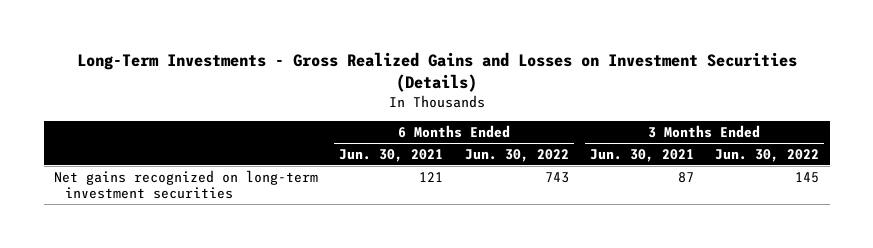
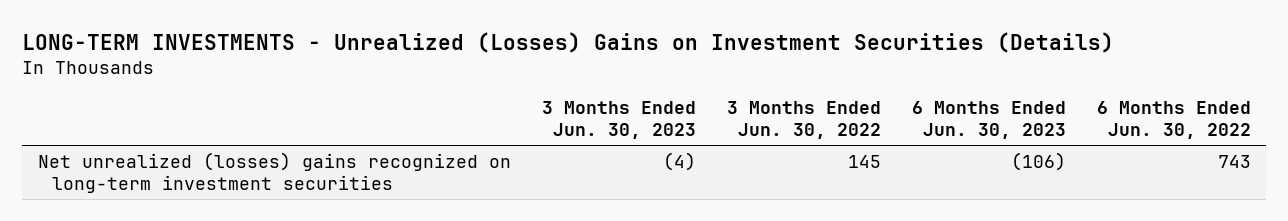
[76,51,797,92] Long-Term Investments - Gross Realized Gains and Losses on Investment Securities (Details) -> [22,31,1115,53] LONG-TERM INVESTMENTS - Unrealized (Losses) Gains on Investment Securities (Details)
[339,148,444,162] Jun. 30, 2021 -> none
[589,148,694,162] Jun. 30, 2021 -> none
none -> [541,101,696,140] 3 Months Ended Jun. 30, 2023
none -> [911,101,1066,140] 6 Months Ended Jun. 30, 2023
[54,169,319,200] Net gains recognized on long-term investment securities -> [37,152,511,194] Net unrealized (losses) gains recognized on long-term investment securities

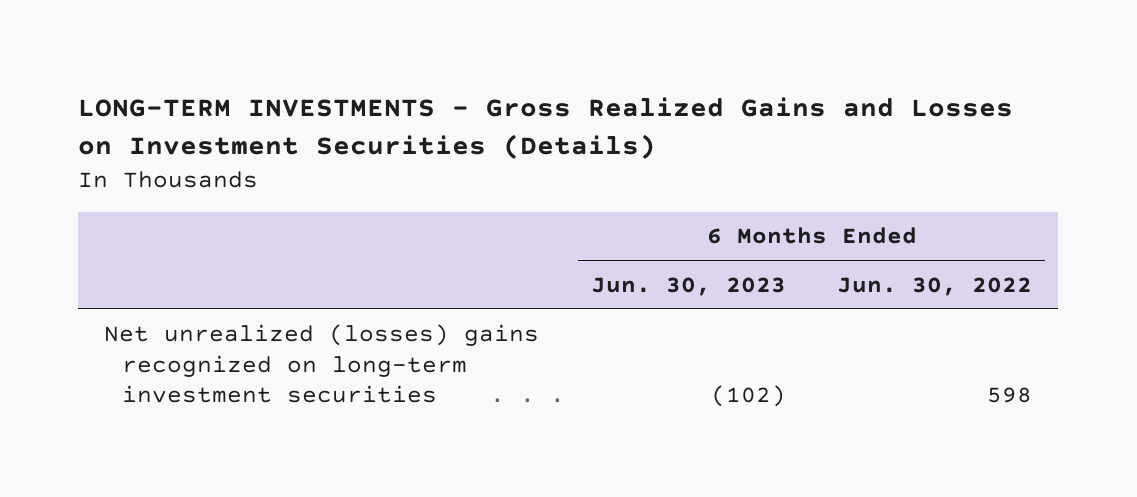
[22,31,1115,53] LONG-TERM INVESTMENTS - Unrealized (Losses) Gains on Investment Securities (Details) -> [78,97,1014,160] LONG-TERM INVESTMENTS - Gross Realized Gains and Losses on Investment Securities (Details)
[541,101,696,140] 3 Months Ended Jun. 30, 2023 -> none
[726,101,881,140] 3 Months Ended Jun. 30, 2022 -> none
[1010,152,1066,172] (106) -> [710,385,786,408] (102)
[1217,155,1251,169] 743 -> [987,387,1033,404] 598

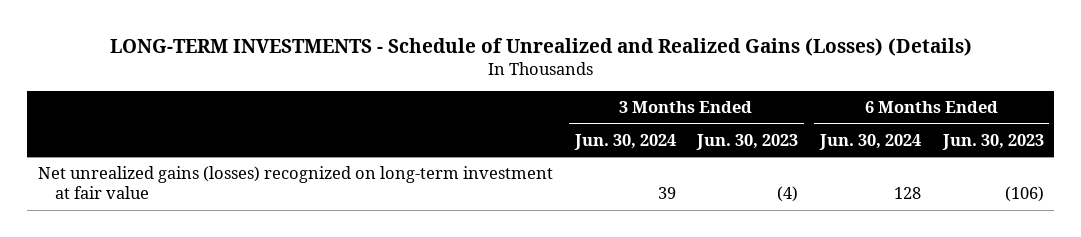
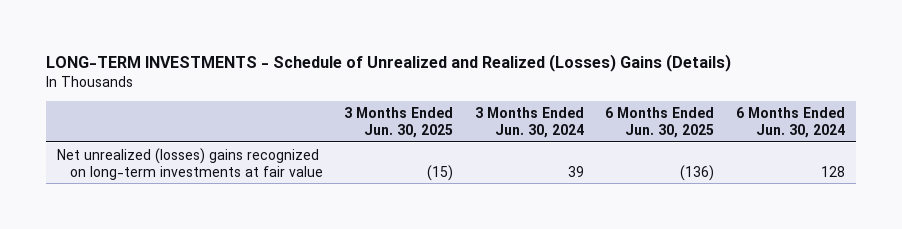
[109,37,972,56] LONG-TERM INVESTMENTS - Schedule of Unrealized and Realized Gains (Losses) (Details) -> [46,54,732,73] LONG-TERM INVESTMENTS - Schedule of Unrealized and Realized (Losses) Gains (Details)
[696,133,799,150] Jun. 30, 2023 -> none
[941,133,1044,150] Jun. 30, 2023 -> none
none -> [344,107,454,138] 3 Months Ended Jun. 30, 2025
none -> [605,107,715,138] 6 Months Ended Jun. 30, 2025
[37,166,553,200] Net unrealized gains (losses) recognized on long-term investment at fair value -> [57,147,323,180] Net unrealized (losses) gains recognized on long-term investments at fair value

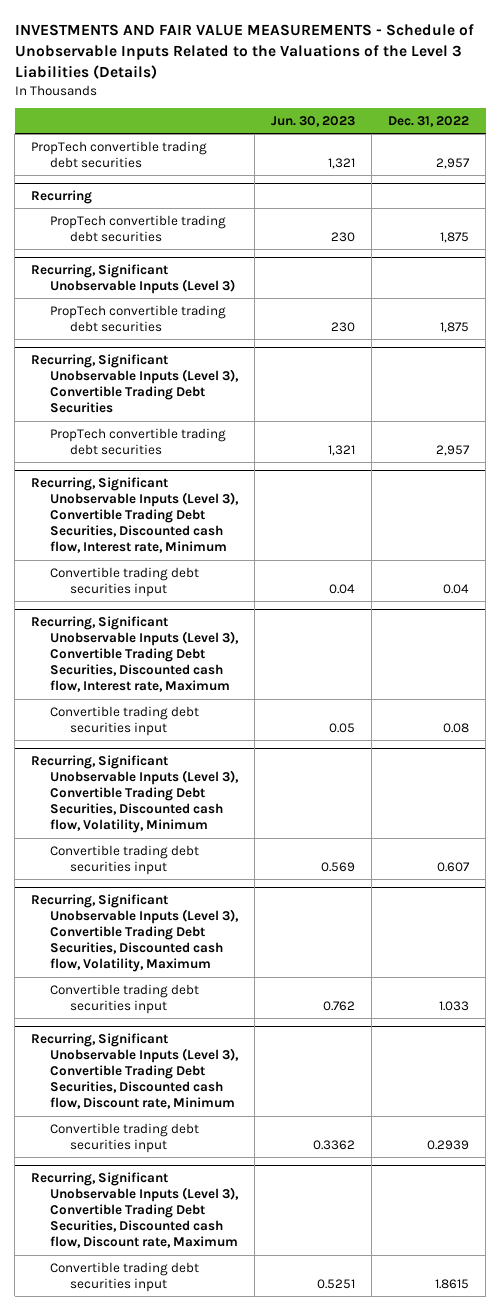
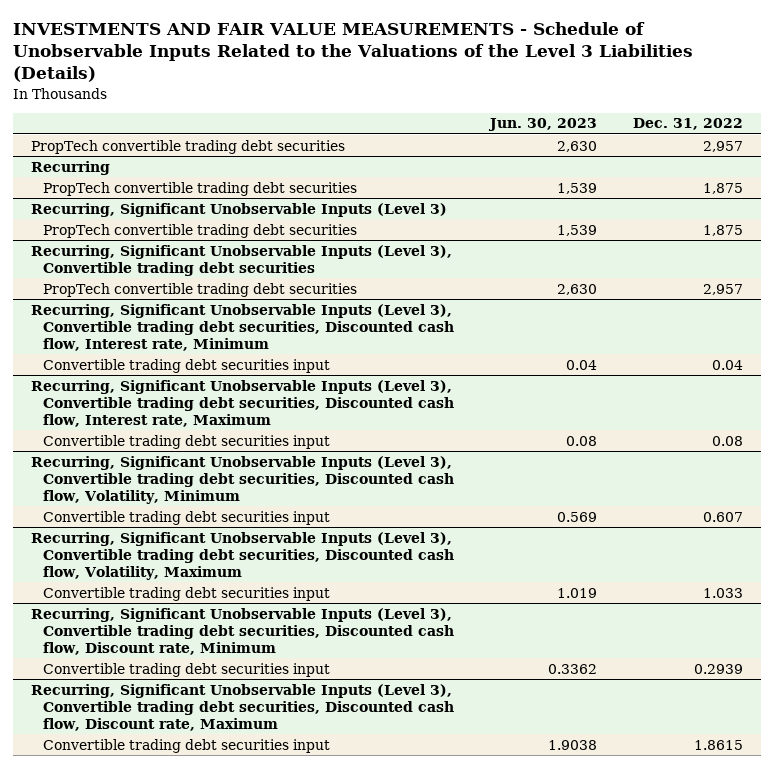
[328,157,356,169] 1,321 -> [557,140,598,152] 2,630
[331,231,356,242] 230 -> [557,182,598,194] 1,539
[331,321,356,332] 230 -> [557,224,598,236] 1,539
[30,353,240,414] Recurring, Significant Unobservable Inputs (Level 3), Convertible Trading Debt Securities -> [31,244,453,276] Recurring, Significant Unobservable Inputs (Level 3), Convertible trading debt securities
[328,444,356,456] 1,321 -> [557,283,598,295] 2,630
[30,476,240,554] Recurring, Significant Unobservable Inputs (Level 3), Convertible Trading Debt Securities, Discounted cash flow, Interest rate, Minimum -> [31,303,455,351] Recurring, Significant Unobservable Inputs (Level 3), Convertible trading debt securities, Discounted cash flow, Interest rate, Minimum
[30,615,240,693] Recurring, Significant Unobservable Inputs (Level 3), Convertible Trading Debt Securities, Discounted cash flow, Interest rate, Maximum -> [31,379,455,427] Recurring, Significant Unobservable Inputs (Level 3), Convertible trading debt securities, Discounted cash flow, Interest rate, Maximum
[329,722,356,733] 0.05 -> [566,435,598,446] 0.08
[30,754,240,834] Recurring, Significant Unobservable Inputs (Level 3), Convertible Trading Debt Securities, Discounted cash flow, Volatility, Minimum -> [31,455,455,504] Recurring, Significant Unobservable Inputs (Level 3), Convertible trading debt securities, Discounted cash flow, Volatility, Minimum
[30,893,240,973] Recurring, Significant Unobservable Inputs (Level 3), Convertible Trading Debt Securities, Discounted cash flow, Volatility, Maximum -> [31,531,455,580] Recurring, Significant Unobservable Inputs (Level 3), Convertible trading debt securities, Discounted cash flow, Volatility, Maximum
[323,1000,356,1011] 0.762 -> [557,587,598,598] 1.019
[30,1032,240,1110] Recurring, Significant Unobservable Inputs (Level 3), Convertible Trading Debt Securities, Discounted cash flow, Discount rate, Minimum -> [31,607,455,655] Recurring, Significant Unobservable Inputs (Level 3), Convertible trading debt securities, Discounted cash flow, Discount rate, Minimum
[30,1171,240,1249] Recurring, Significant Unobservable Inputs (Level 3), Convertible Trading Debt Securities, Discounted cash flow, Discount rate, Maximum -> [31,683,455,731] Recurring, Significant Unobservable Inputs (Level 3), Convertible trading debt securities, Discounted cash flow, Discount rate, Maximum
[317,1278,356,1289] 0.5251 -> [548,739,598,750] 1.9038

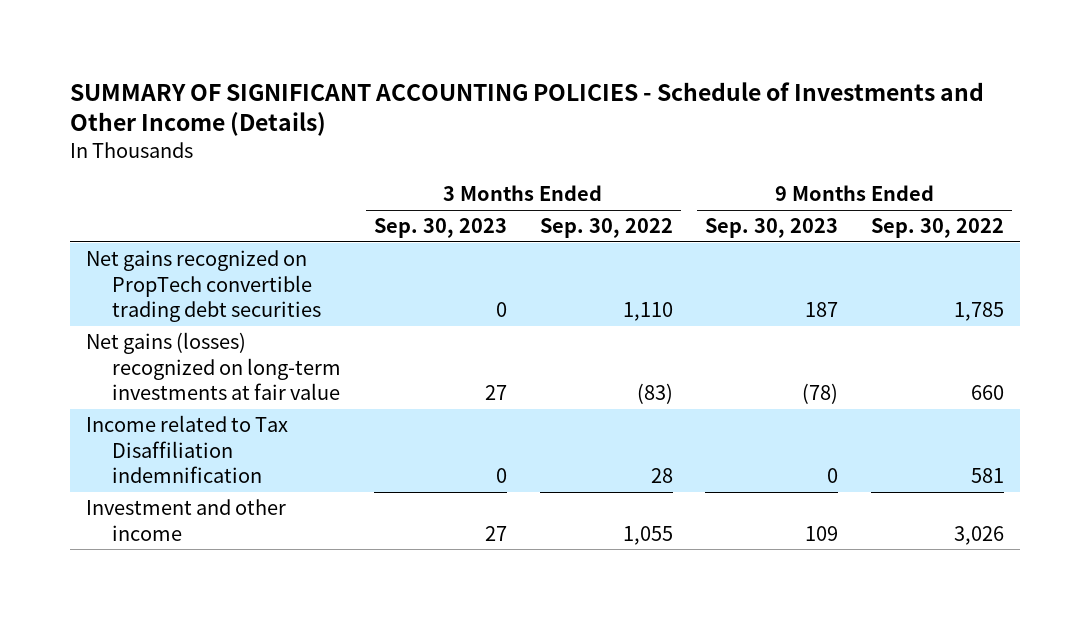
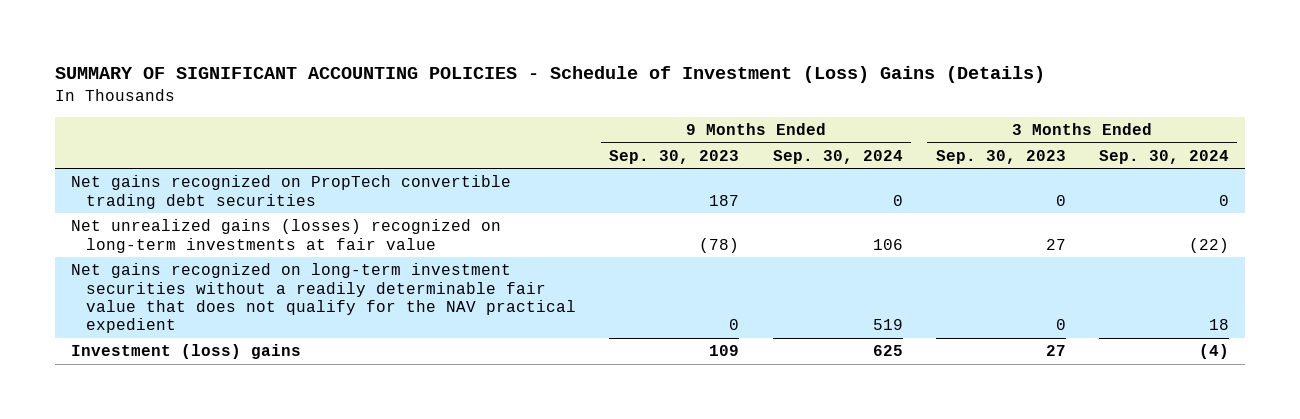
[69,81,984,137] SUMMARY OF SIGNIFICANT ACCOUNTING POLICIES - Schedule of Investments and Other Income (Details) -> [54,66,1045,84] SUMMARY OF SIGNIFICANT ACCOUNTING POLICIES - Schedule of Investment (Loss) Gains (Details)
[539,218,673,239] Sep. 30, 2022 -> none
[870,218,1004,239] Sep. 30, 2022 -> none
none -> [772,149,903,164] Sep. 30, 2024
none -> [1098,149,1229,164] Sep. 30, 2024
[85,415,288,484] Income related to Tax Disaffiliation indemnification -> none
[85,332,342,401] Net gains (losses) recognized on long-term investments at fair value -> [71,219,502,253] Net unrealized gains (losses) recognized on long-term investments at fair value
none -> [71,263,577,334] Net gains recognized on long-term investment securities without a readily determinable fair value that does not qualify for the NAV practical expedient
[85,499,286,541] Investment and other income -> [71,344,302,360] Investment (loss) gains

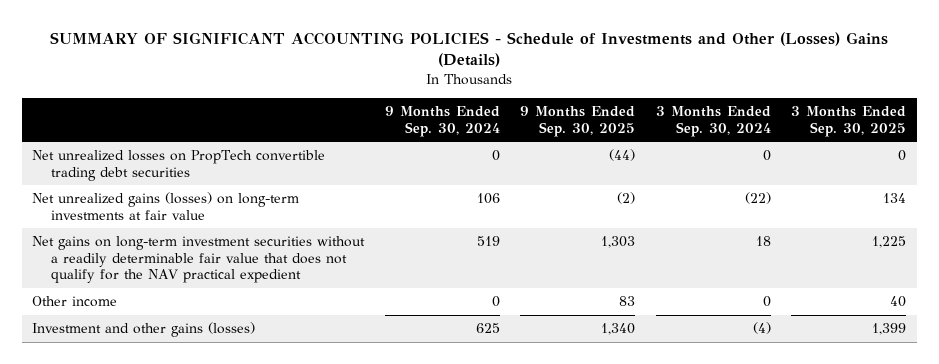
[54,66,1045,84] SUMMARY OF SIGNIFICANT ACCOUNTING POLICIES - Schedule of Investment (Loss) Gains (Details) -> [50,31,889,68] SUMMARY OF SIGNIFICANT ACCOUNTING POLICIES - Schedule of Investments and Other (Losses) Gains (Details)
[609,149,740,164] Sep. 30, 2023 -> none
[935,149,1066,164] Sep. 30, 2023 -> none
none -> [520,106,636,137] 9 Months Ended Sep. 30, 2025
none -> [791,106,907,137] 3 Months Ended Sep. 30, 2025
[71,175,512,209] Net gains recognized on PropTech convertible trading debt securities -> [32,150,326,181] Net unrealized losses on PropTech convertible trading debt securities
[71,219,502,253] Net unrealized gains (losses) recognized on long-term investments at fair value -> [32,192,300,220] Net unrealized gains (losses) on long-term investments at fair value
[71,263,577,334] Net gains recognized on long-term investment securities without a readily determinable fair value that does not qualify for the NAV practical expedient -> [32,236,366,284] Net gains on long-term investment securities without a readily determinable fair value that does not qualify for the NAV practical expedient
none -> [32,296,118,308] Other income
[71,344,302,360] Investment (loss) gains -> [32,322,256,338] Investment and other gains (losses)

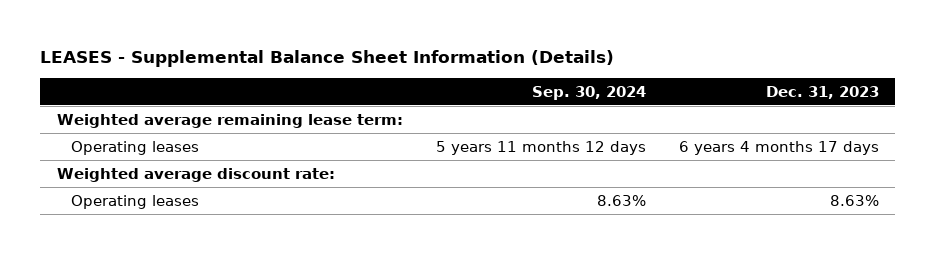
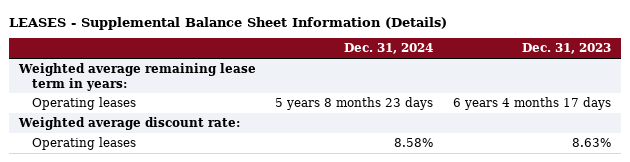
[531,85,646,100] Sep. 30, 2024 -> none
none -> [344,43,434,55] Dec. 31, 2024
[56,113,403,128] Weighted average remaining lease term: -> [17,63,256,91] Weighted average remaining lease term in years:

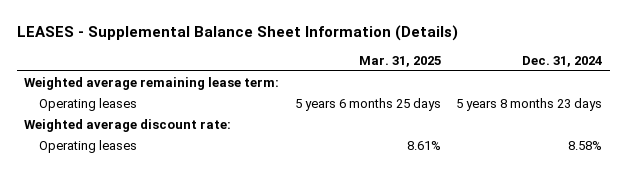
[521,43,611,55] Dec. 31, 2023 -> none
none -> [358,56,441,68] Mar. 31, 2025
[17,63,256,91] Weighted average remaining lease term in years: -> [24,77,280,91] Weighted average remaining lease term:

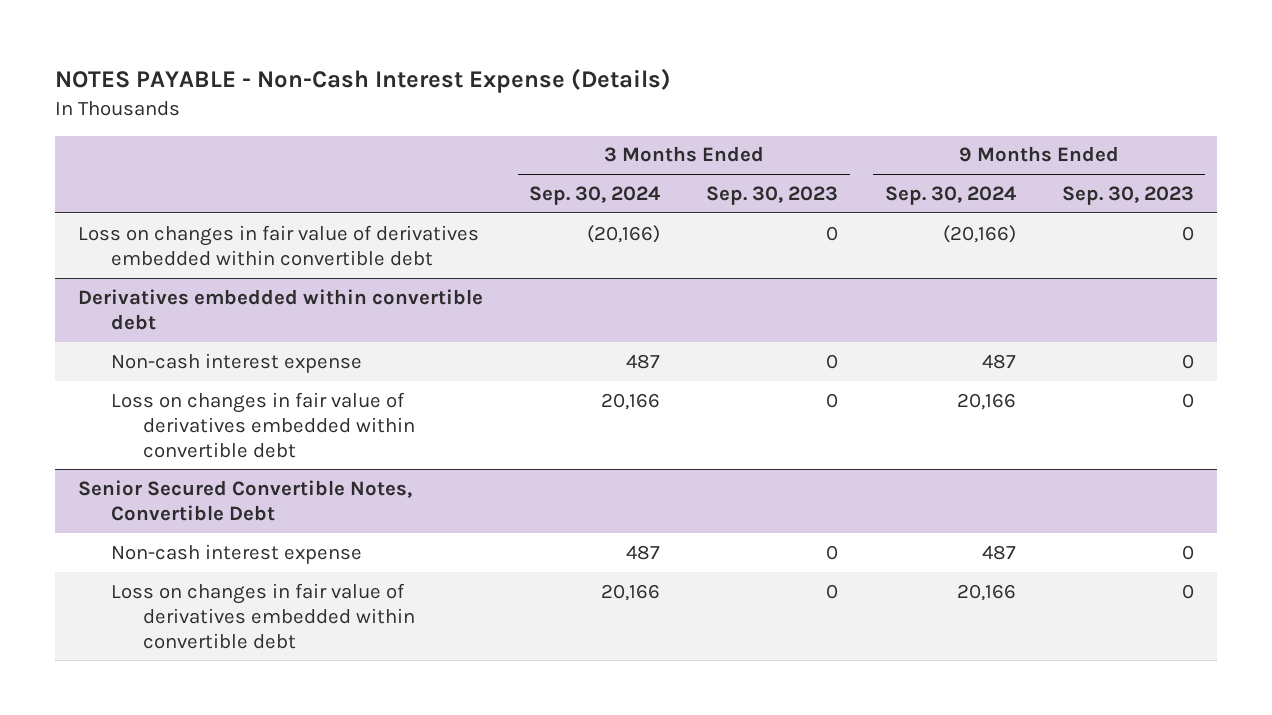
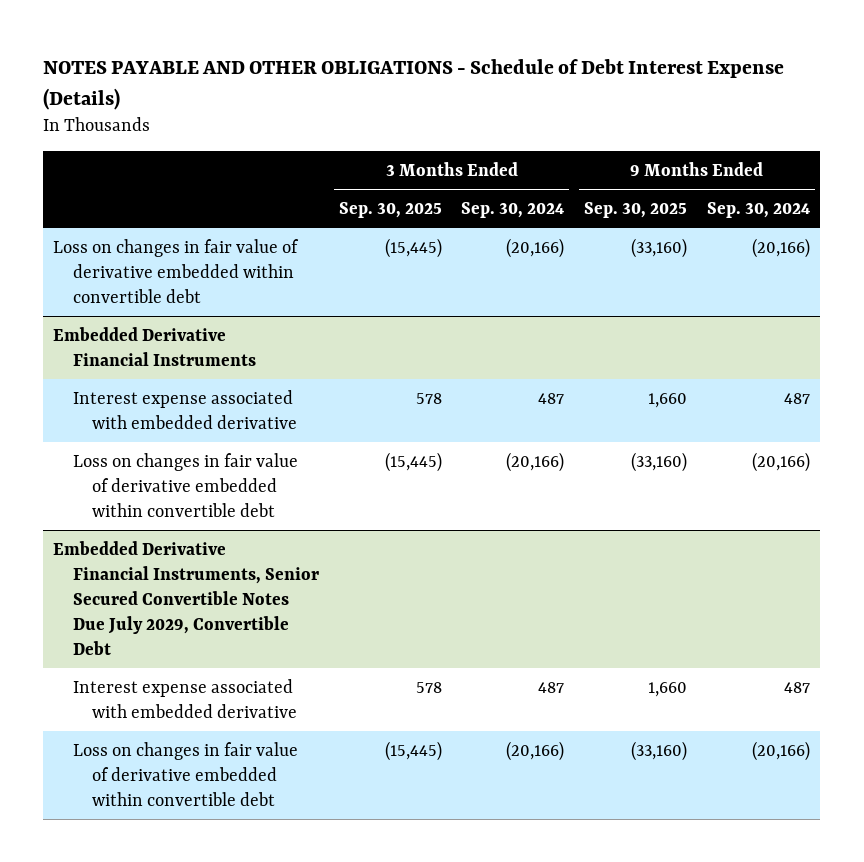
[54,67,671,93] NOTES PAYABLE - Non-Cash Interest Expense (Details) -> [43,58,785,110] NOTES PAYABLE AND OTHER OBLIGATIONS - Schedule of Debt Interest Expense (Details)
[706,185,839,205] Sep. 30, 2023 -> none
[1061,185,1194,205] Sep. 30, 2023 -> none
none -> [338,201,442,218] Sep. 30, 2025
none -> [584,201,688,218] Sep. 30, 2025
[77,479,412,521] Senior Secured Convertible Notes, Convertible Debt -> none
[77,224,479,266] Loss on changes in fair value of derivatives embedded within convertible debt -> [53,238,300,303] Loss on changes in fair value of derivative embedded within convertible debt
[77,288,483,330] Derivatives embedded within convertible debt -> [53,326,256,366] Embedded Derivative Financial Instruments
[110,352,362,373] Non-cash interest expense -> [72,389,297,429] Interest expense associated with embedded derivative
[110,391,416,458] Loss on changes in fair value of derivatives embedded within convertible debt -> [72,452,298,517] Loss on changes in fair value of derivative embedded within convertible debt
[601,392,661,410] 20,166 -> [506,451,565,472] (20,166)
[956,392,1016,410] 20,166 -> [752,451,811,472] (20,166)
none -> [53,540,319,655] Embedded Derivative Financial Instruments, Senior Secured Convertible Notes Due July 2029, Convertible Debt
[110,543,362,564] Non-cash interest expense -> [72,678,297,718] Interest expense associated with embedded derivative
[110,582,416,649] Loss on changes in fair value of derivatives embedded within convertible debt -> [72,741,298,806] Loss on changes in fair value of derivative embedded within convertible debt
[601,583,661,601] 20,166 -> [506,740,565,761] (20,166)
[956,583,1016,601] 20,166 -> [752,740,811,761] (20,166)

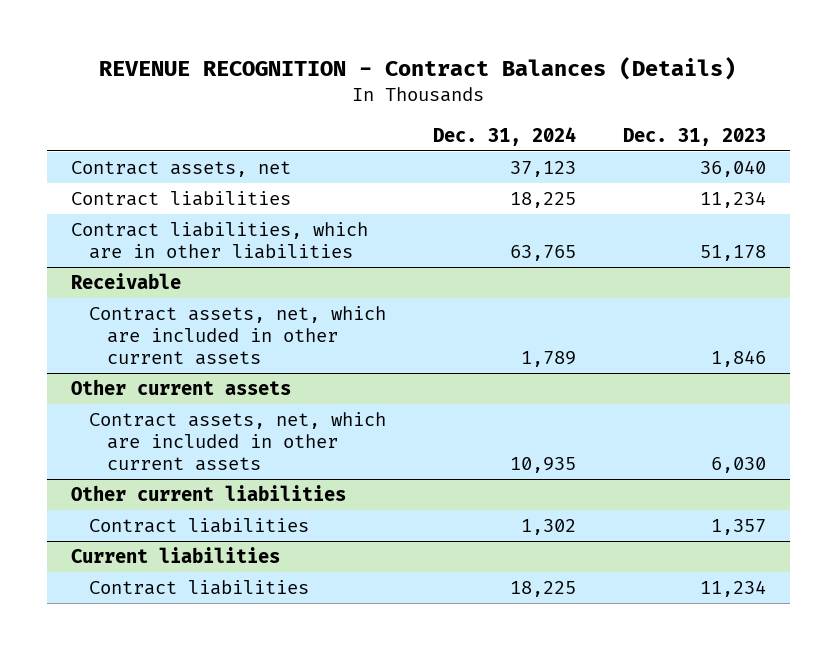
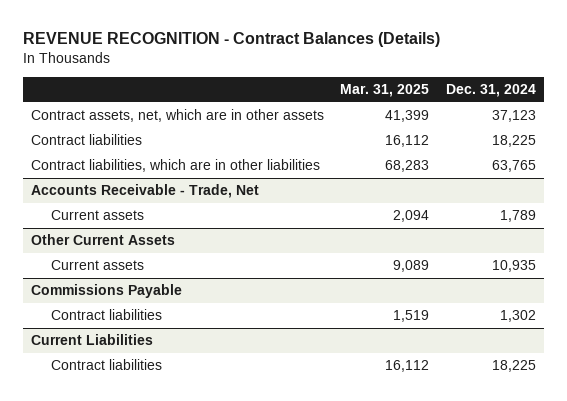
[622,127,766,146] Dec. 31, 2023 -> none
none -> [340,84,430,98] Mar. 31, 2025
[70,161,291,178] Contract assets, net -> [30,109,324,123] Contract assets, net, which are in other assets
[70,485,346,502] Other current liabilities -> none
[70,273,181,290] Receivable -> [30,184,259,199] Accounts Receivable - Trade, Net
[88,306,386,365] Contract assets, net, which are included in other current assets -> [50,210,144,221] Current assets
[70,379,291,396] Other current assets -> [30,234,175,246] Other Current Assets
[88,412,386,471] Contract assets, net, which are included in other current assets -> [50,260,144,271] Current assets
none -> [30,284,182,299] Commissions Payable
[70,547,280,564] Current liabilities -> [30,334,153,346] Current Liabilities

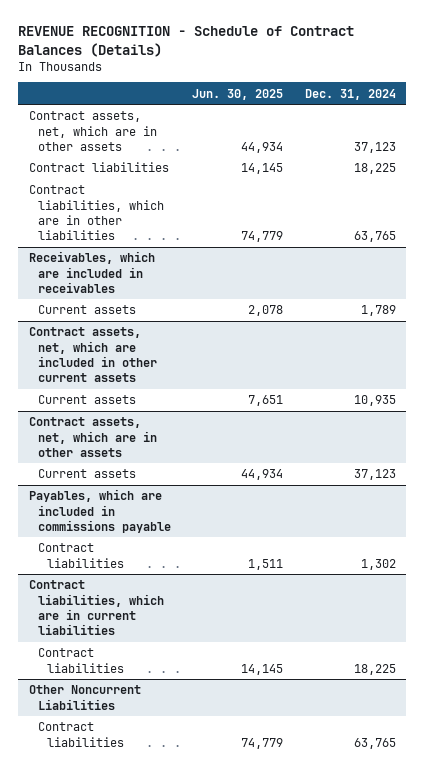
[22,32,440,48] REVENUE RECOGNITION - Contract Balances (Details) -> [18,26,355,57] REVENUE RECOGNITION - Schedule of Contract Balances (Details)
[340,84,430,98] Mar. 31, 2025 -> none
none -> [192,88,284,100] Jun. 30, 2025
[30,184,259,199] Accounts Receivable - Trade, Net -> [28,251,155,293] Receivables, which are included in receivables
[30,234,175,246] Other Current Assets -> [28,327,157,382] Contract assets, net, which are included in other current assets
none -> [28,417,157,457] Contract assets, net, which are in other assets
none -> [37,469,136,479] Current assets
[30,284,182,299] Commissions Payable -> [28,489,171,533] Payables, which are included in commissions payable
[30,334,153,346] Current Liabilities -> [28,580,164,635] Contract liabilities, which are in current liabilities
none -> [28,685,141,710] Other Noncurrent Liabilities
none -> [37,722,124,747] Contract liabilities

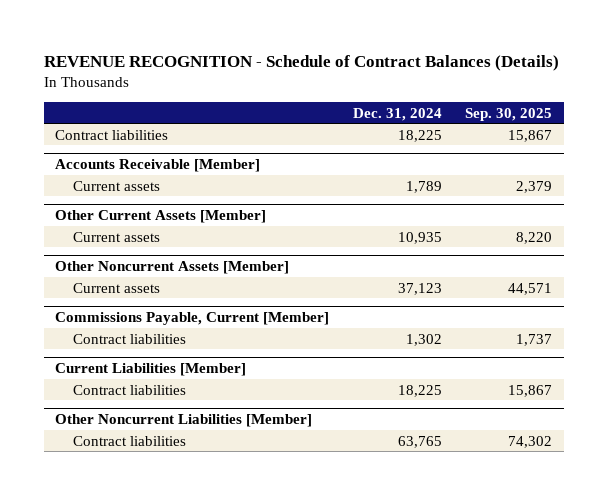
[192,88,284,100] Jun. 30, 2025 -> none
none -> [465,107,553,121] Sep. 30, 2025
[28,111,157,151] Contract assets, net, which are in other assets -> none
[28,185,164,240] Contract liabilities, which are in other liabilities -> none
[28,251,155,293] Receivables, which are included in receivables -> [55,159,261,173] Accounts Receivable [Member]
[28,327,157,382] Contract assets, net, which are included in other current assets -> [55,210,267,224] Other Current Assets [Member]
[28,417,157,457] Contract assets, net, which are in other assets -> [55,261,290,275] Other Noncurrent Assets [Member]
[28,489,171,533] Payables, which are included in commissions payable -> [55,312,330,326] Commissions Payable, Current [Member]
[28,580,164,635] Contract liabilities, which are in current liabilities -> [55,363,247,377] Current Liabilities [Member]
[28,685,141,710] Other Noncurrent Liabilities -> [55,414,313,428] Other Noncurrent Liabilities [Member]

